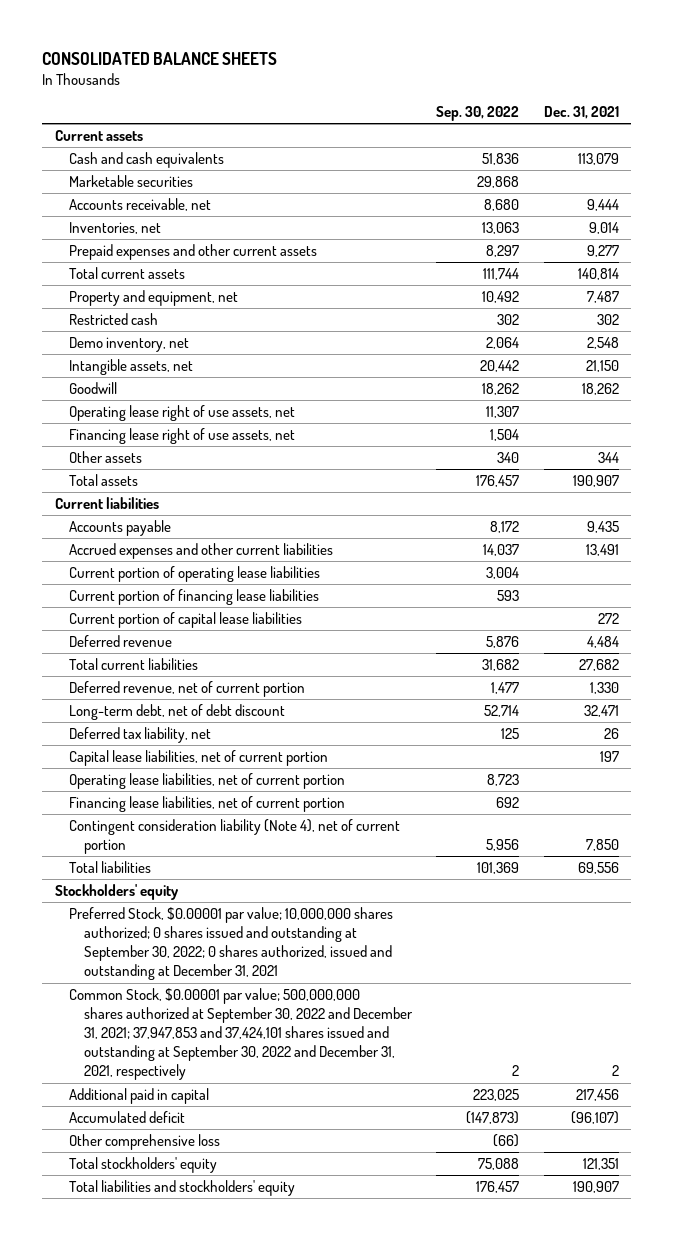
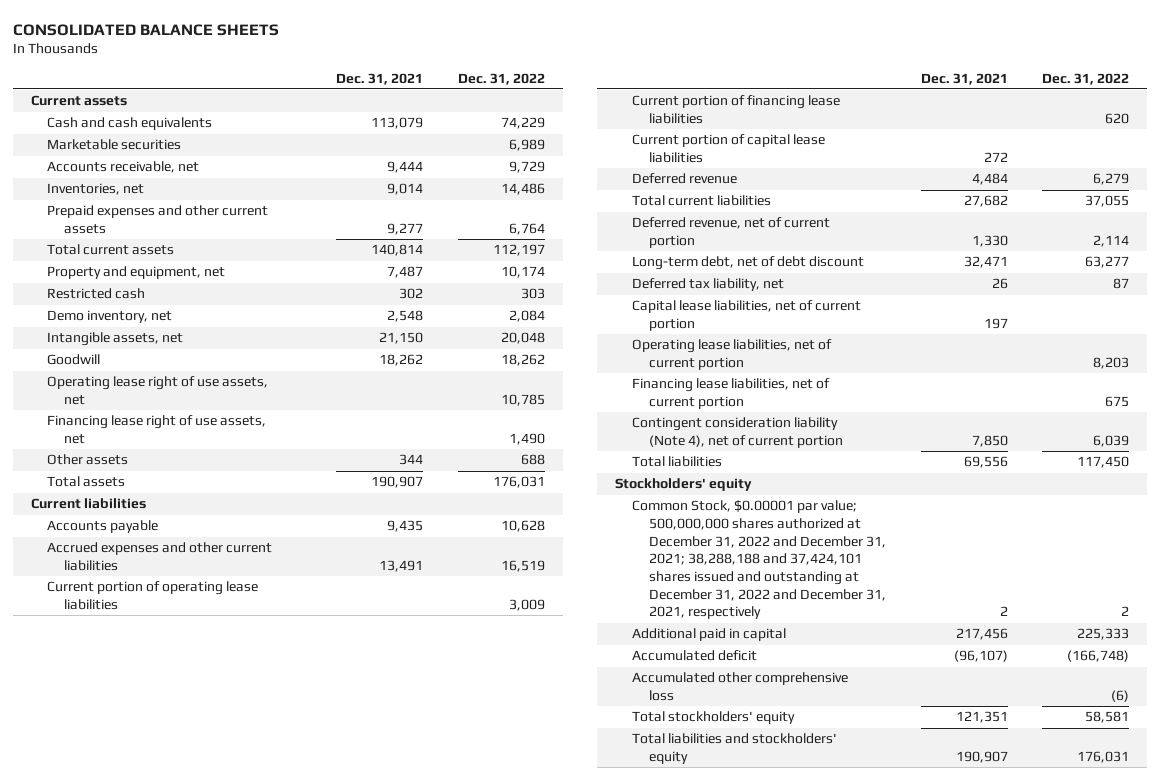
[436,106,520,122] Sep. 30, 2022 -> none
none -> [458,72,546,85] Dec. 31, 2022
[69,907,394,981] Preferred Stock, $0.00001 par value; 10,000,000 shares authorized; 0 shares issued and outstanding at September 30, 2022; 0 shares authorized, issued and outstanding at December 31, 2021 -> none
[69,988,413,1081] Common Stock, $0.00001 par value; 500,000,000 shares authorized at September 30, 2022 and December 31, 2021; 37,947,853 and 37,424,101 shares issued and outstanding at September 30, 2022 and December 31, 2021, respectively -> [631,500,886,620] Common Stock, $0.00001 par value; 500,000,000 shares authorized at December 31, 2022 and December 31, 2021; 38,288,188 and 37,424,101 shares issued and outstanding at December 31, 2022 and December 31, 2021, respectively
[69,1134,221,1151] Other comprehensive loss -> [631,672,848,702] Accumulated other comprehensive loss

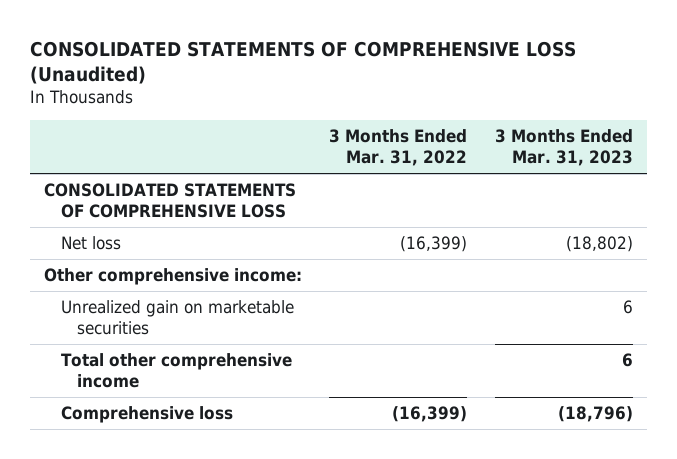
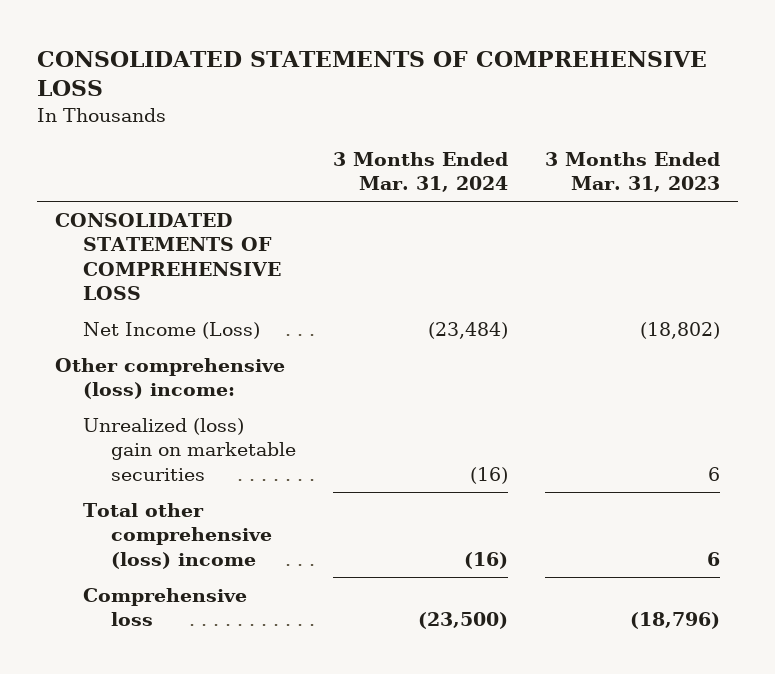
[29,40,576,85] CONSOLIDATED STATEMENTS OF COMPREHENSIVE LOSS (Unaudited) -> [36,50,707,97] CONSOLIDATED STATEMENTS OF COMPREHENSIVE LOSS
[329,128,468,167] 3 Months Ended Mar. 31, 2022 -> none
none -> [332,152,508,193] 3 Months Ended Mar. 31, 2024
[60,236,121,251] Net loss -> [83,321,261,339] Net Income (Loss)
[43,268,302,286] Other comprehensive income: -> [55,357,286,400] Other comprehensive (loss) income:
[60,300,294,336] Unrealized gain on marketable securities -> [83,417,297,481] Unrealized (loss) gain on marketable securities
[60,353,292,389] Total other comprehensive income -> [83,502,273,569] Total other comprehensive (loss) income

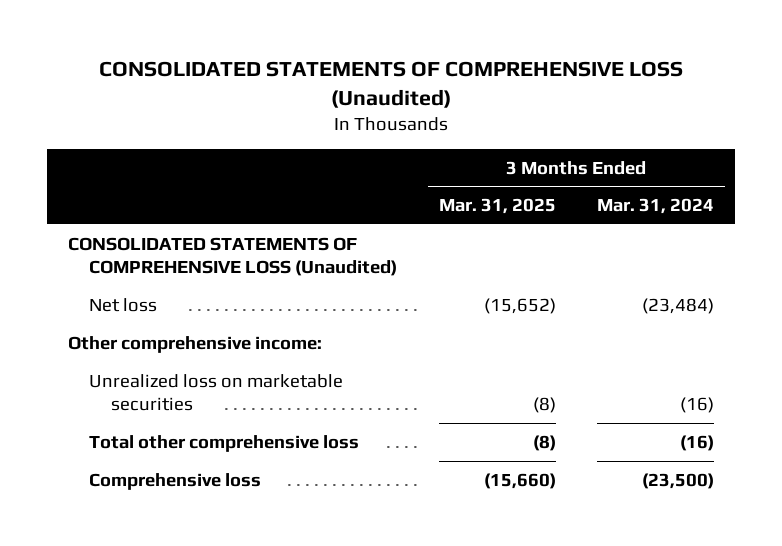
[36,50,707,97] CONSOLIDATED STATEMENTS OF COMPREHENSIVE LOSS -> [98,60,683,108] CONSOLIDATED STATEMENTS OF COMPREHENSIVE LOSS (Unaudited)
[544,152,720,193] 3 Months Ended Mar. 31, 2023 -> none
none -> [438,198,556,215] Mar. 31, 2025
[55,212,282,301] CONSOLIDATED STATEMENTS OF COMPREHENSIVE LOSS -> [67,236,398,277] CONSOLIDATED STATEMENTS OF COMPREHENSIVE LOSS (Unaudited)
[83,321,261,339] Net Income (Loss) -> [89,297,158,312] Net loss
[55,357,286,400] Other comprehensive (loss) income: -> [67,335,322,353] Other comprehensive income:
[83,417,297,481] Unrealized (loss) gain on marketable securities -> [89,373,344,412] Unrealized loss on marketable securities
[83,502,273,569] Total other comprehensive (loss) income -> [89,434,360,452] Total other comprehensive loss

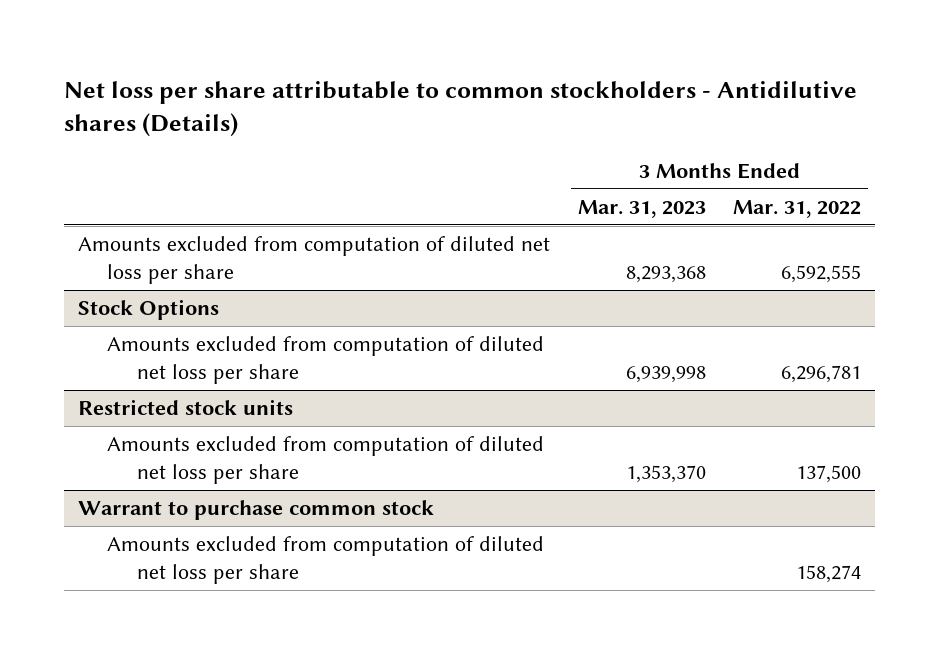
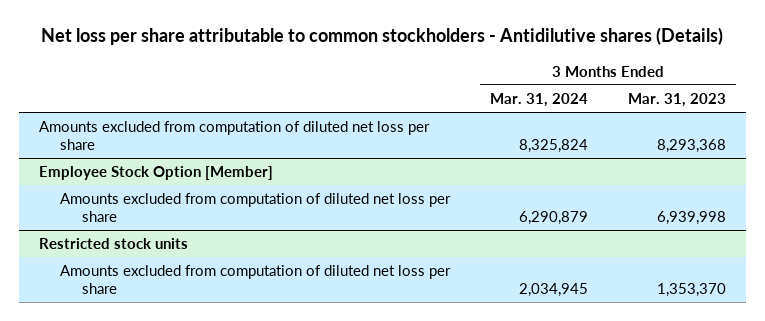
[733,199,862,218] Mar. 31, 2022 -> none
none -> [490,92,589,107] Mar. 31, 2024
[77,298,219,320] Stock Options -> [38,166,273,181] Employee Stock Option [Member]
[77,499,434,520] Warrant to purchase common stock -> none
[107,535,545,584] Amounts excluded from computation of diluted net loss per share -> none

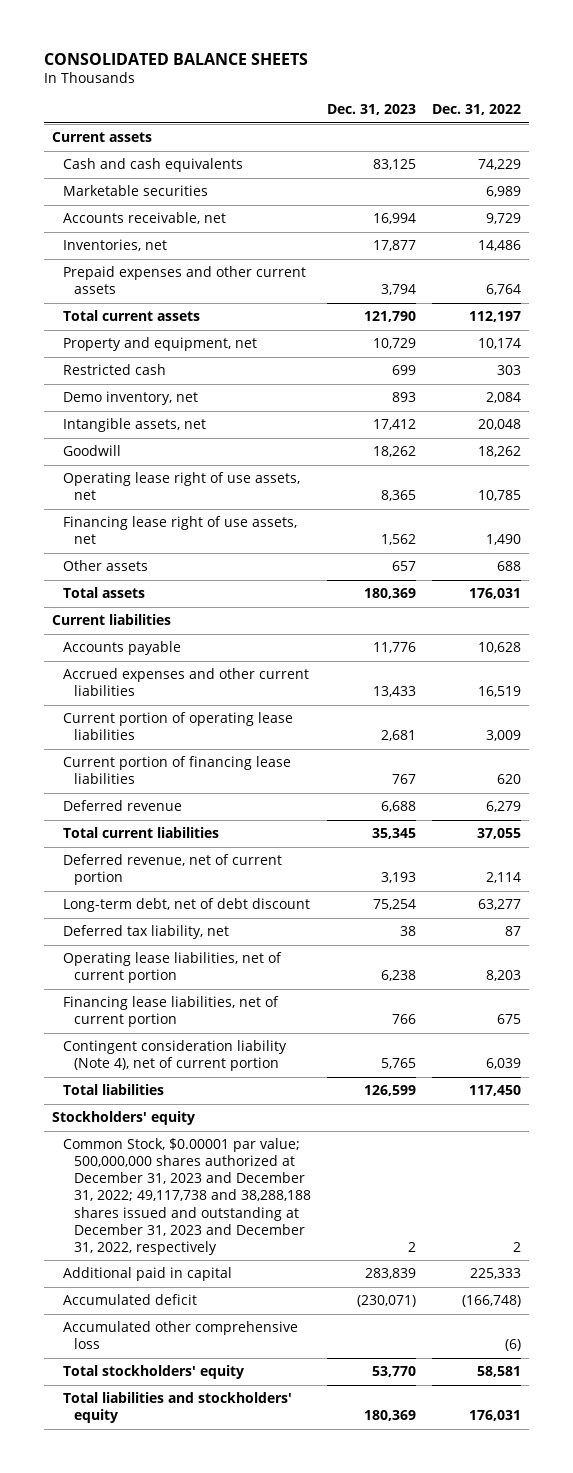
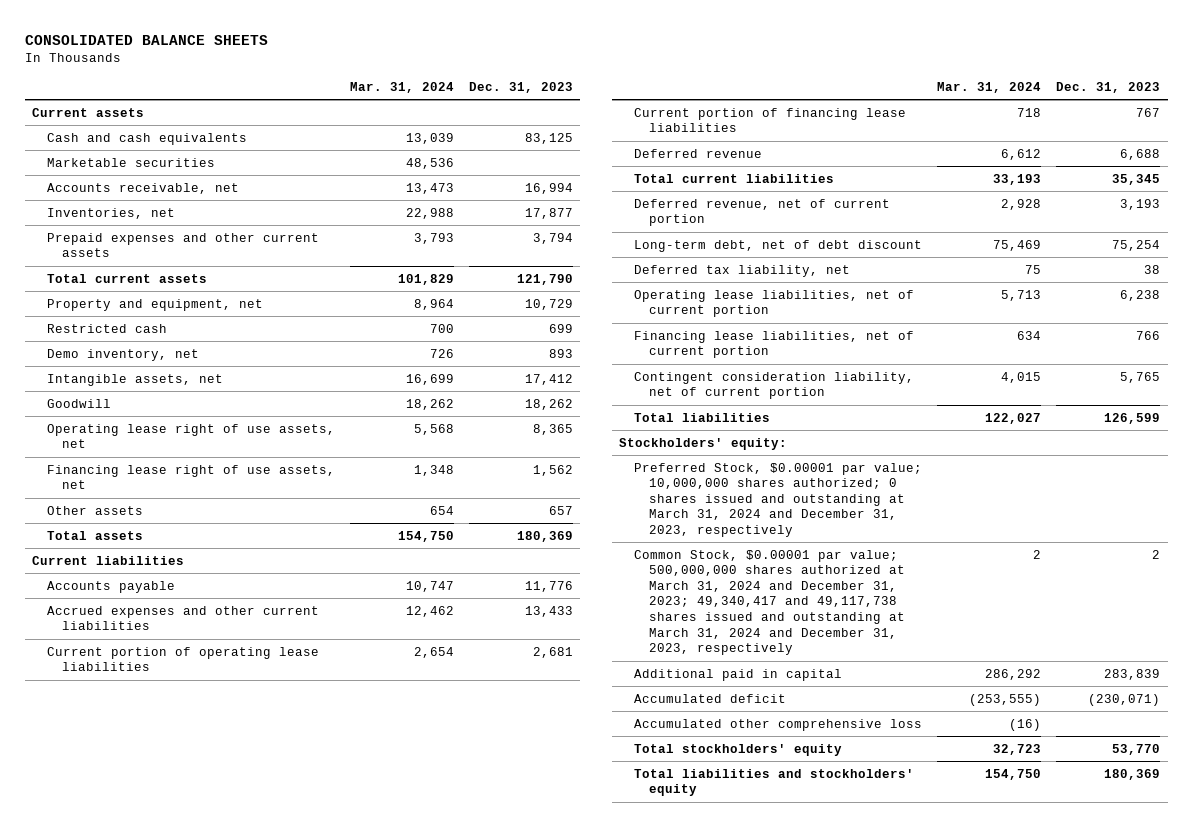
[432,104,522,116] Dec. 31, 2022 -> none
none -> [350,81,455,93] Mar. 31, 2024
[63,1040,288,1072] Contingent consideration liability (Note 4), net of current portion -> [634,371,915,400] Contingent consideration liability, net of current portion
[52,1111,196,1126] Stockholders' equity -> [619,437,788,450] Stockholders' equity:
none -> [634,462,923,538] Preferred Stock, $0.00001 par value; 10,000,000 shares authorized; 0 shares issued and outstanding at March 31, 2024 and December 31, 2023, respectively
[63,1138,312,1255] Common Stock, $0.00001 par value; 500,000,000 shares authorized at December 31, 2023 and December 31, 2022; 49,117,738 and 38,288,188 shares issued and outstanding at December 31, 2023 and December 31, 2022, respectively -> [634,549,905,656] Common Stock, $0.00001 par value; 500,000,000 shares authorized at March 31, 2024 and December 31, 2023; 49,340,417 and 49,117,738 shares issued and outstanding at March 31, 2024 and December 31, 2023, respectively

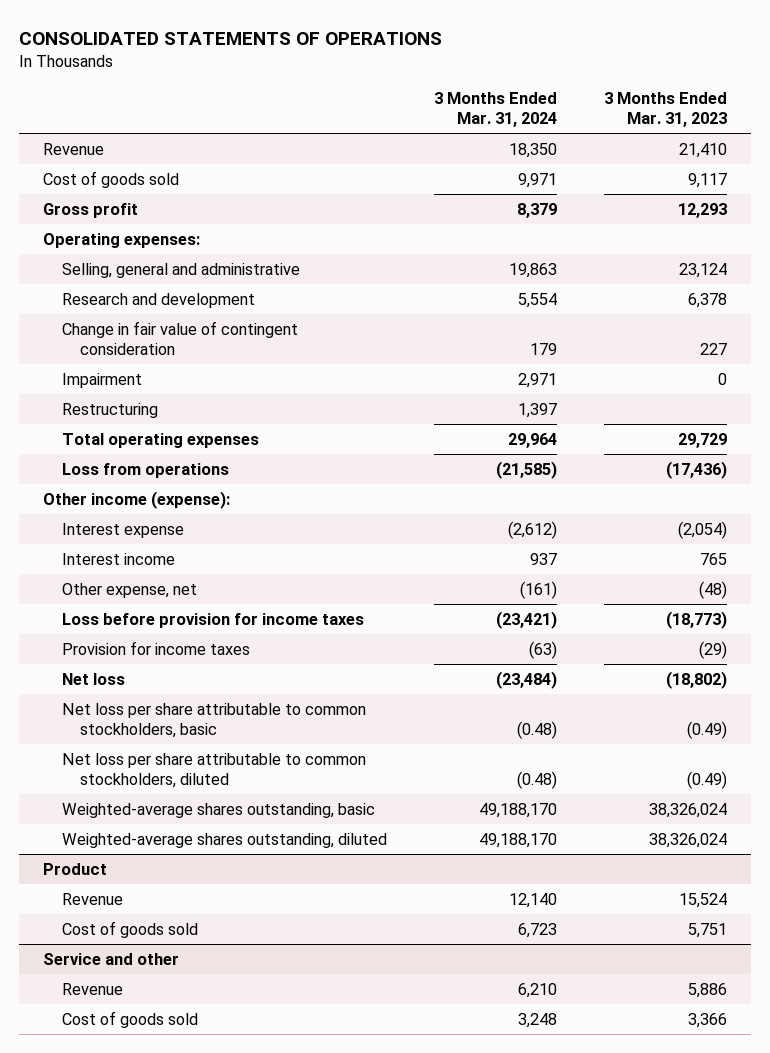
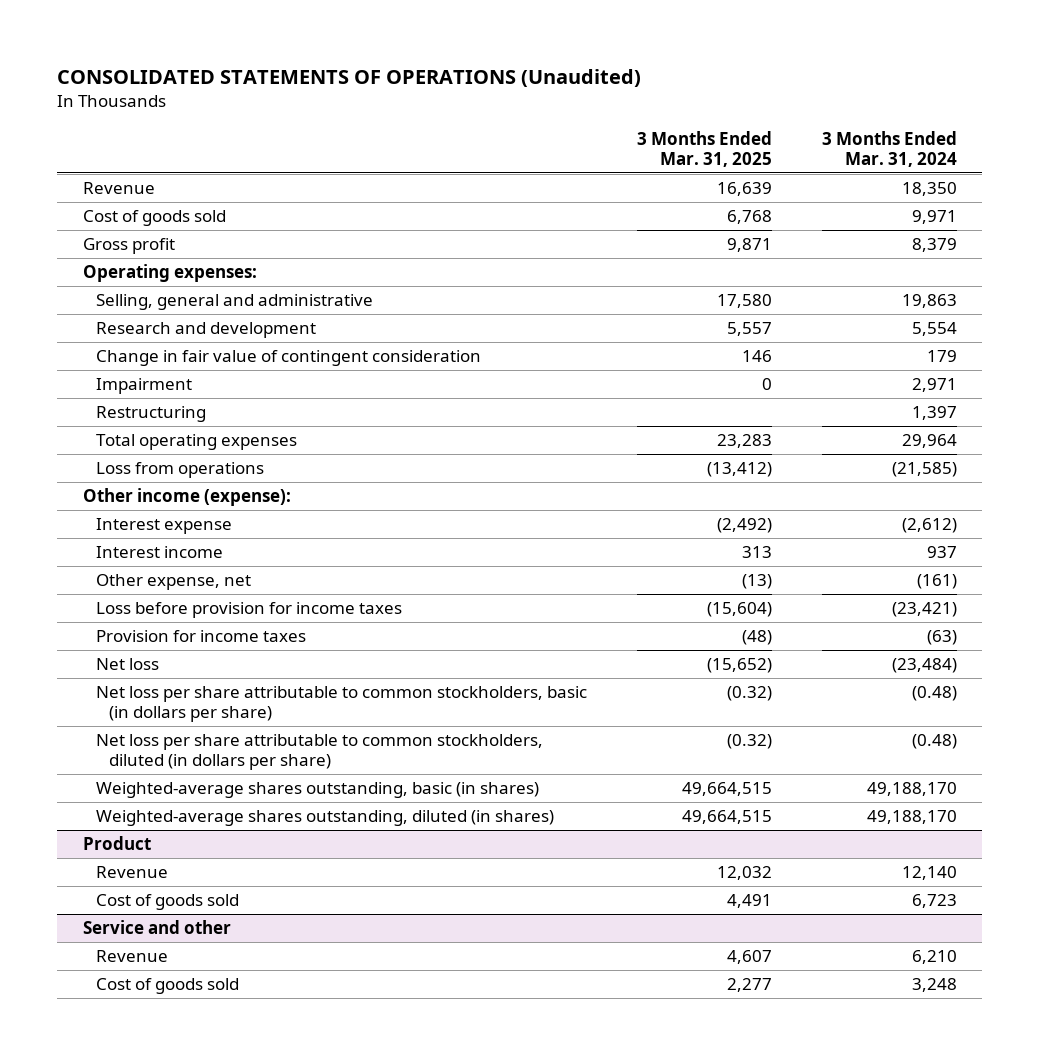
[19,31,443,45] CONSOLIDATED STATEMENTS OF OPERATIONS -> [57,69,642,88] CONSOLIDATED STATEMENTS OF OPERATIONS (Unaudited)
[604,92,728,128] 3 Months Ended Mar. 31, 2023 -> none
none -> [636,130,772,168] 3 Months Ended Mar. 31, 2025
[61,702,366,738] Net loss per share attributable to common stockholders, basic -> [95,686,587,723] Net loss per share attributable to common stockholders, basic (in dollars per share)
[61,752,366,788] Net loss per share attributable to common stockholders, diluted -> [95,734,543,771] Net loss per share attributable to common stockholders, diluted (in dollars per share)
[61,802,375,818] Weighted-average shares outstanding, basic -> [95,782,539,799] Weighted-average shares outstanding, basic (in shares)
[61,832,387,848] Weighted-average shares outstanding, diluted -> [95,810,554,827] Weighted-average shares outstanding, diluted (in shares)

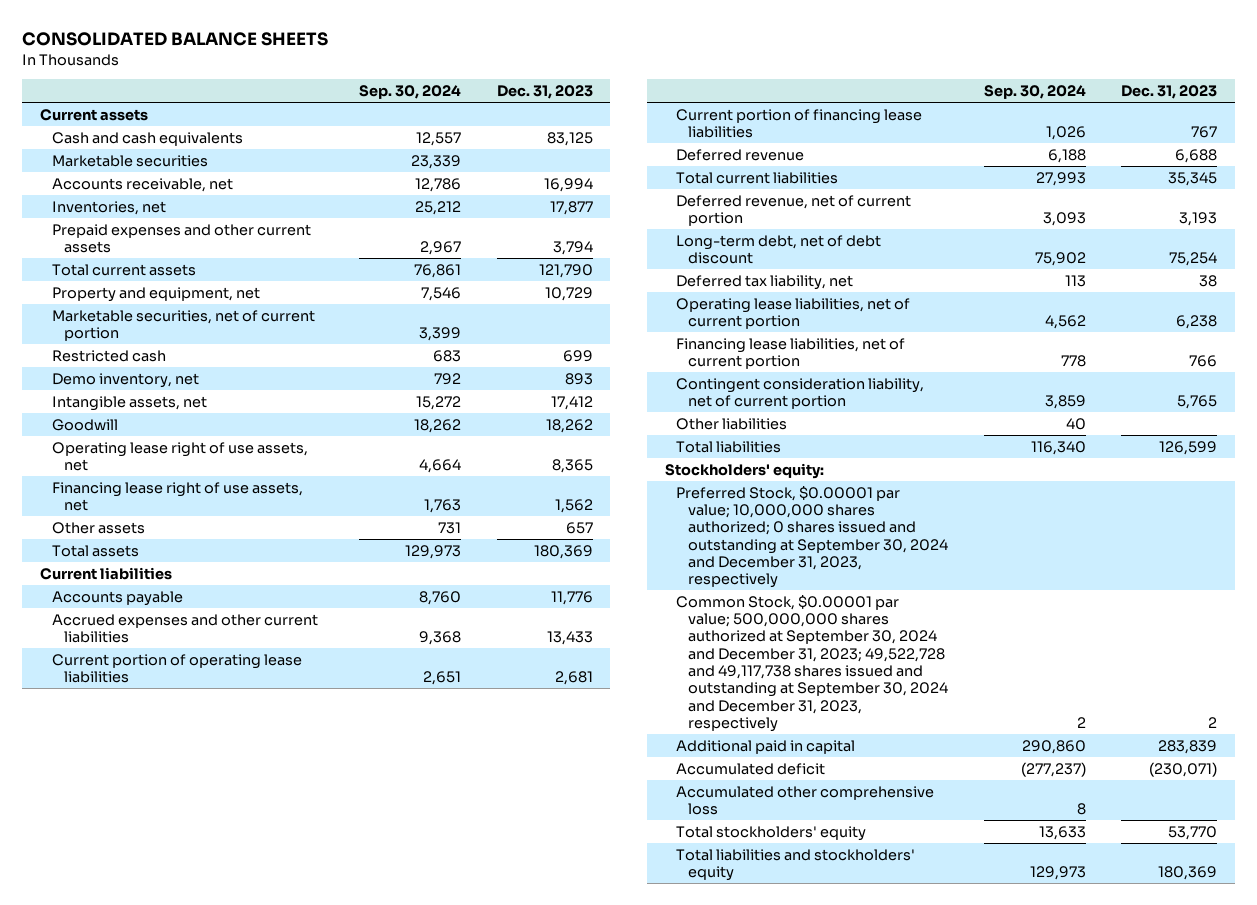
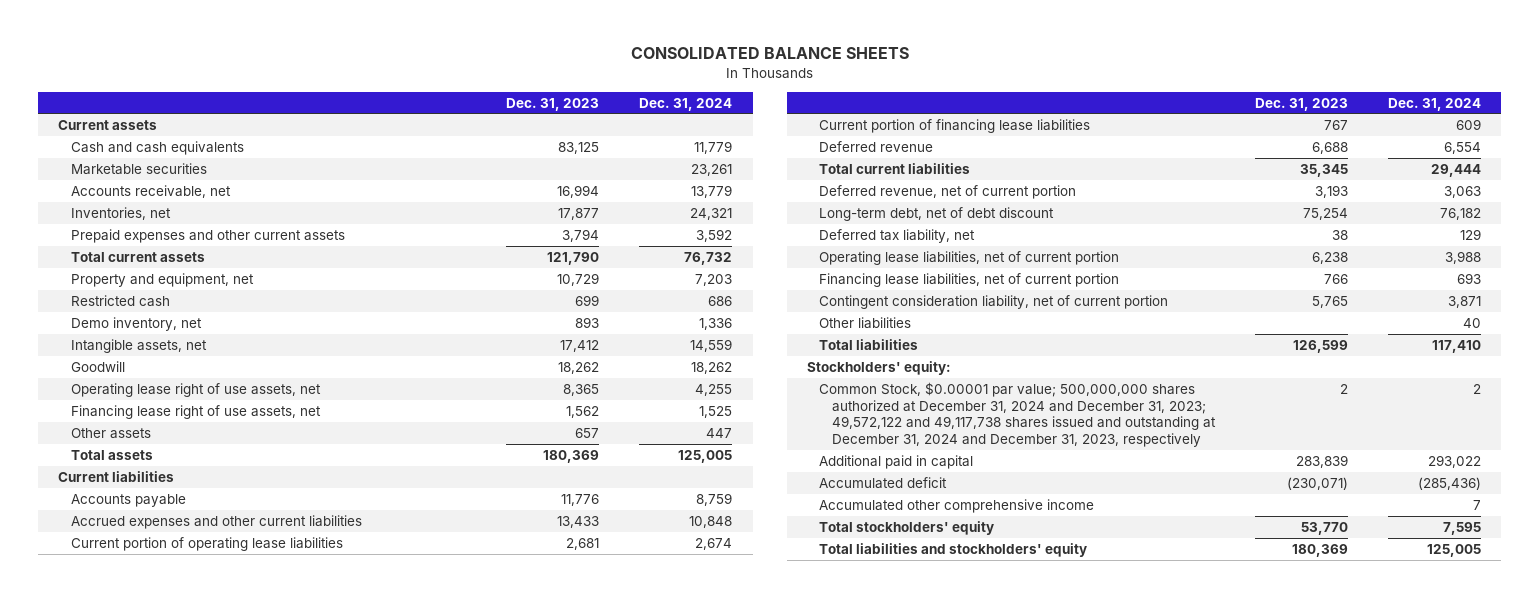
[359,84,462,99] Sep. 30, 2024 -> none
none -> [639,97,733,111] Dec. 31, 2024
[51,309,315,342] Marketable securities, net of current portion -> none
[676,485,949,589] Preferred Stock, $0.00001 par value; 10,000,000 shares authorized; 0 shares issued and outstanding at September 30, 2024 and December 31, 2023, respectively -> none
[676,594,949,732] Common Stock, $0.00001 par value; 500,000,000 shares authorized at September 30, 2024 and December 31, 2023; 49,522,728 and 49,117,738 shares issued and outstanding at September 30, 2024 and December 31, 2023, respectively -> [819,381,1216,447] Common Stock, $0.00001 par value; 500,000,000 shares authorized at December 31, 2024 and December 31, 2023; 49,572,122 and 49,117,738 shares issued and outstanding at December 31, 2024 and December 31, 2023, respectively
[676,785,935,816] Accumulated other comprehensive loss -> [819,498,1095,513] Accumulated other comprehensive income

